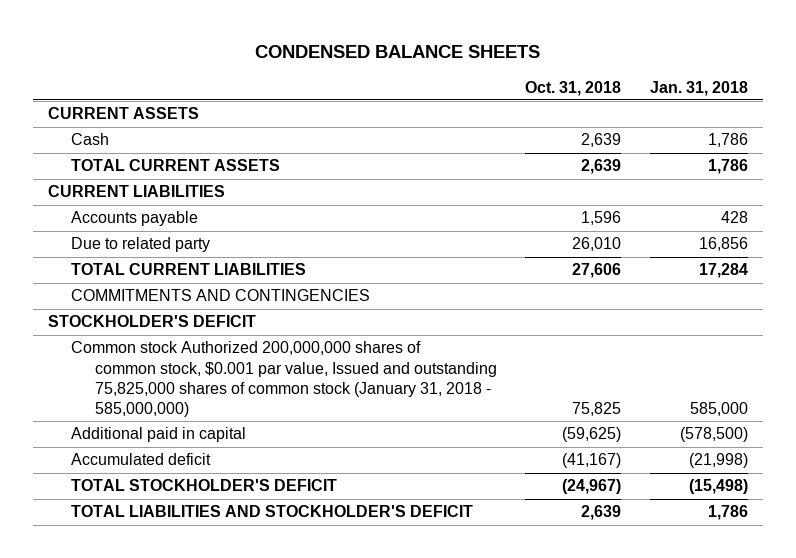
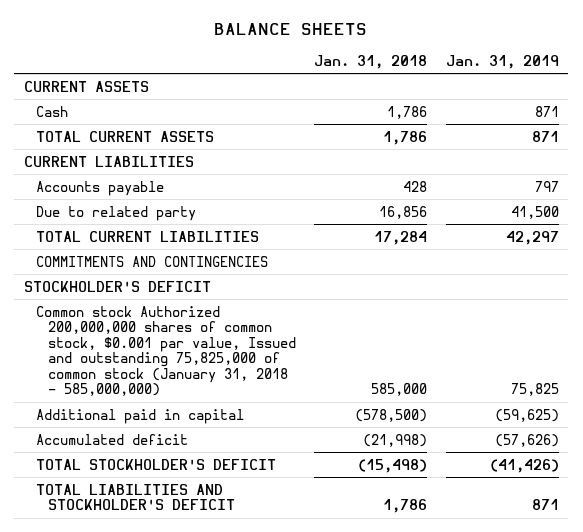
[254,45,540,59] CONDENSED BALANCE SHEETS -> [214,23,368,36] BALANCE SHEETS
[525,80,622,96] Oct. 31, 2018 -> none
none -> [445,54,559,69] Jan. 31, 2019
[71,341,497,418] Common stock Authorized 200,000,000 shares of common stock, $0.001 par value, Issued and outstanding 75,825,000 shares of common stock (January 31, 2018 - 585,000,000) -> [35,305,296,397] Common stock Authorized 200,000,000 shares of common stock, $0.001 par value, Issued and outstanding 75,825,000 of common stock (January 31, 2018 - 585,000,000)

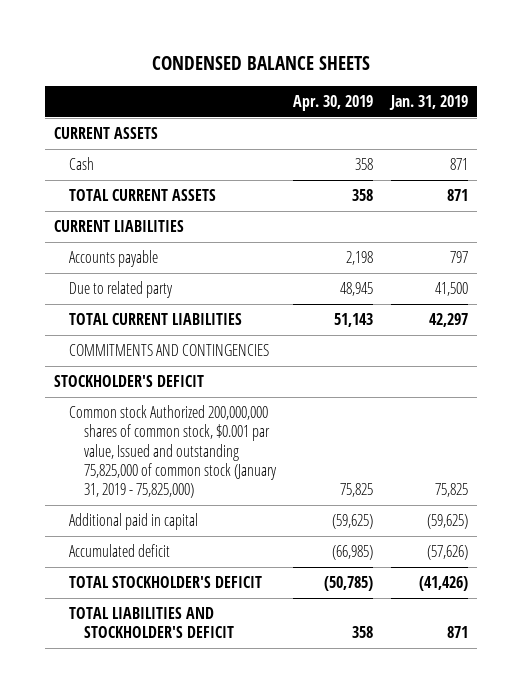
[214,23,368,36] BALANCE SHEETS -> [152,56,371,71] CONDENSED BALANCE SHEETS
[314,54,428,69] Jan. 31, 2018 -> none
none -> [293,95,374,112] Apr. 30, 2019
[35,305,296,397] Common stock Authorized 200,000,000 shares of common stock, $0.001 par value, Issued and outstanding 75,825,000 of common stock (January 31, 2018 - 585,000,000) -> [68,405,277,498] Common stock Authorized 200,000,000 shares of common stock, $0.001 par value, Issued and outstanding 75,825,000 of common stock (January 31, 2019 - 75,825,000)

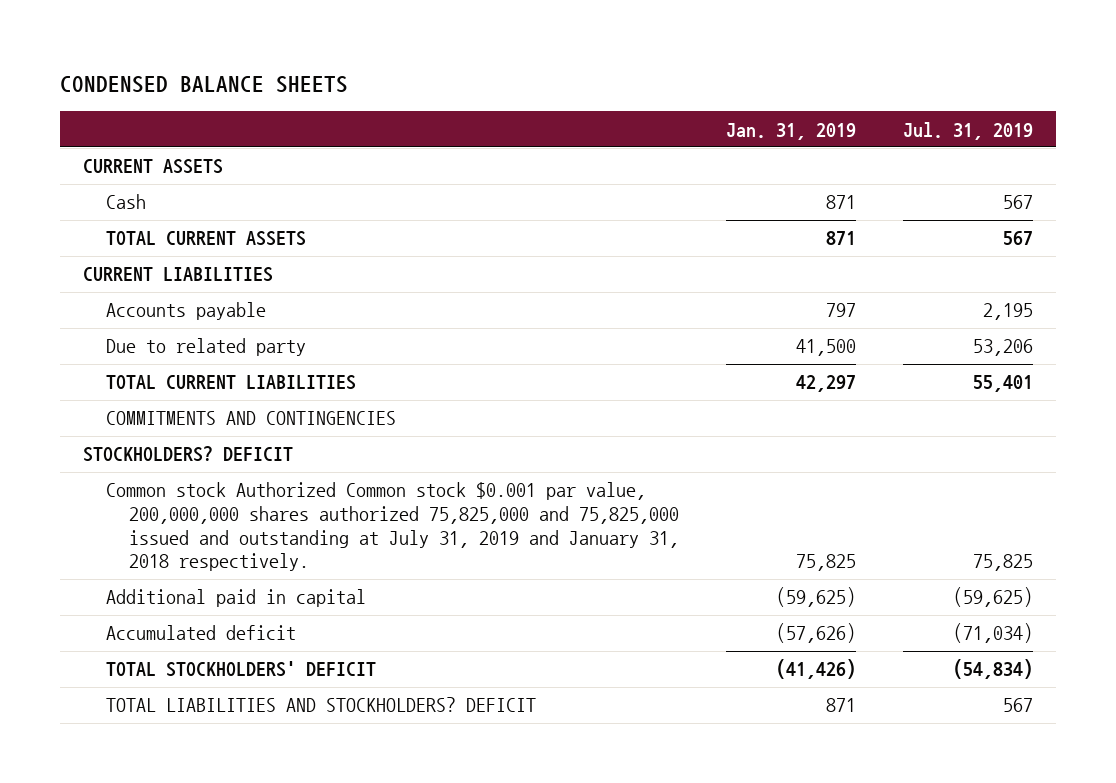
[293,95,374,112] Apr. 30, 2019 -> none
none -> [902,121,1033,140] Jul. 31, 2019
[54,375,205,388] STOCKHOLDER'S DEFICIT -> [83,446,294,463] STOCKHOLDERS? DEFICIT
[68,405,277,498] Common stock Authorized 200,000,000 shares of common stock, $0.001 par value, Issued and outstanding 75,825,000 of common stock (January 31, 2019 - 75,825,000) -> [106,482,680,572] Common stock Authorized Common stock $0.001 par value, 200,000,000 shares authorized 75,825,000 and 75,825,000 issued and outstanding at July 31, 2019 and January 31, 2018 respectively.
[68,576,262,589] TOTAL STOCKHOLDER'S DEFICIT -> [106,661,377,678] TOTAL STOCKHOLDERS' DEFICIT
[68,607,234,639] TOTAL LIABILITIES AND STOCKHOLDER'S DEFICIT -> [106,697,537,713] TOTAL LIABILITIES AND STOCKHOLDERS? DEFICIT

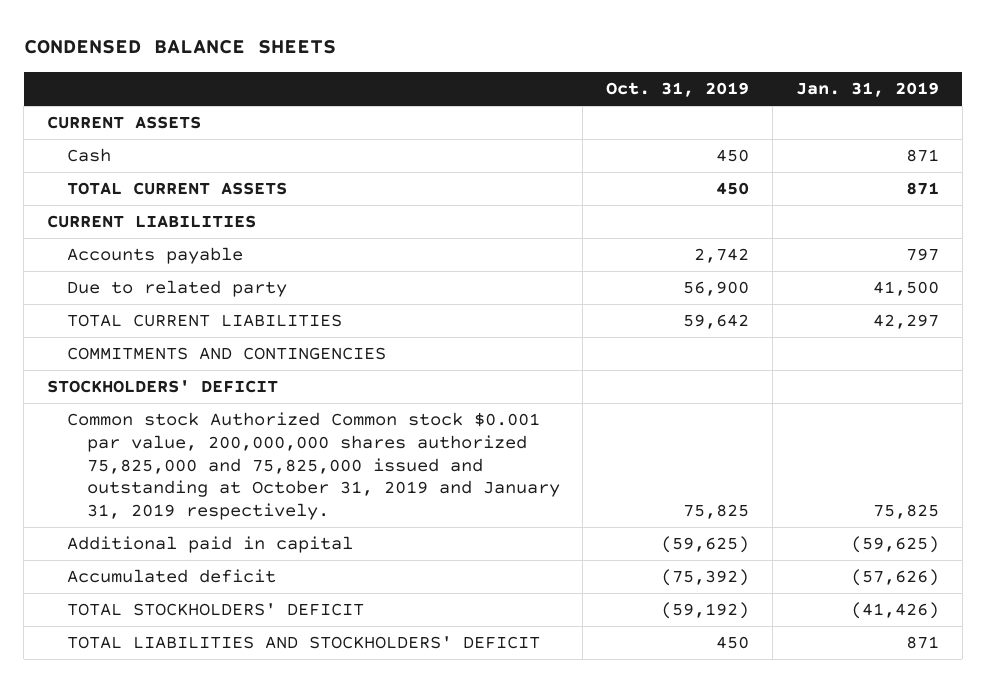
[902,121,1033,140] Jul. 31, 2019 -> none
none -> [606,82,750,98] Oct. 31, 2019
[83,446,294,463] STOCKHOLDERS? DEFICIT -> [47,380,279,394] STOCKHOLDERS' DEFICIT
[106,482,680,572] Common stock Authorized Common stock $0.001 par value, 200,000,000 shares authorized 75,825,000 and 75,825,000 issued and outstanding at July 31, 2019 and January 31, 2018 respectively. -> [66,412,560,521] Common stock Authorized Common stock $0.001 par value, 200,000,000 shares authorized 75,825,000 and 75,825,000 issued and outstanding at October 31, 2019 and January 31, 2019 respectively.
[106,697,537,713] TOTAL LIABILITIES AND STOCKHOLDERS? DEFICIT -> [66,636,540,650] TOTAL LIABILITIES AND STOCKHOLDERS' DEFICIT

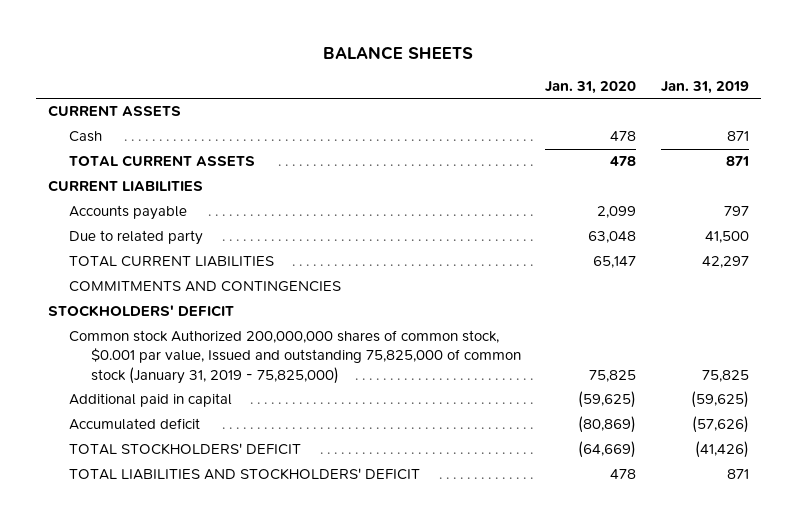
[23,40,336,55] CONDENSED BALANCE SHEETS -> [323,45,474,60] BALANCE SHEETS
[606,82,750,98] Oct. 31, 2019 -> none
none -> [545,80,637,94] Jan. 31, 2020
[66,412,560,521] Common stock Authorized Common stock $0.001 par value, 200,000,000 shares authorized 75,825,000 and 75,825,000 issued and outstanding at October 31, 2019 and January 31, 2019 respectively. -> [69,330,521,384] Common stock Authorized 200,000,000 shares of common stock, $0.001 par value, Issued and outstanding 75,825,000 of common stock (January 31, 2019 - 75,825,000)

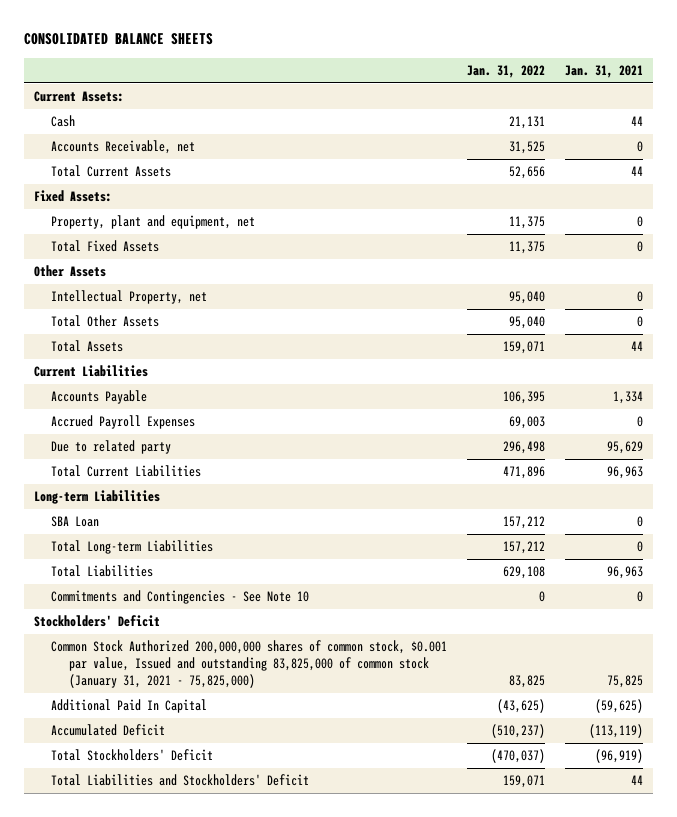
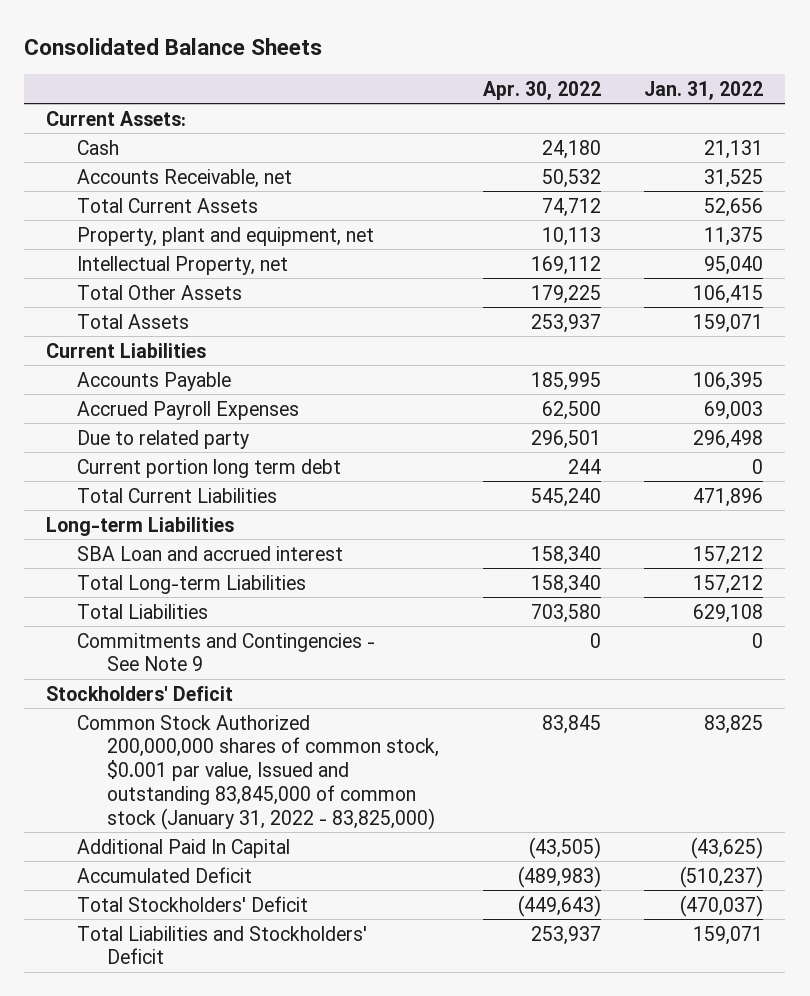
[23,33,213,46] CONSOLIDATED BALANCE SHEETS -> [24,37,323,55] Consolidated Balance Sheets
[565,64,644,78] Jan. 31, 2021 -> none
none -> [482,80,601,100] Apr. 30, 2022
[33,190,112,203] Fixed Assets: -> none
[51,240,160,253] Total Fixed Assets -> none
[33,265,106,278] Other Assets -> none
[509,316,546,330] 95,040 -> [693,284,764,304] 106,415
none -> [76,458,341,478] Current portion long term debt
[51,516,100,528] SBA Loan -> [76,545,343,561] SBA Loan and accrued interest
[51,590,310,605] Commitments and Contingencies - See Note 10 -> [76,632,375,672] Commitments and Contingencies - See Note 9
[51,640,448,688] Common Stock Authorized 200,000,000 shares of common stock, $0.001 par value, Issued and outstanding 83,825,000 of common stock (January 31, 2021 - 75,825,000) -> [76,714,440,830] Common Stock Authorized 200,000,000 shares of common stock, $0.001 par value, Issued and outstanding 83,845,000 of common stock (January 31, 2022 - 83,825,000)

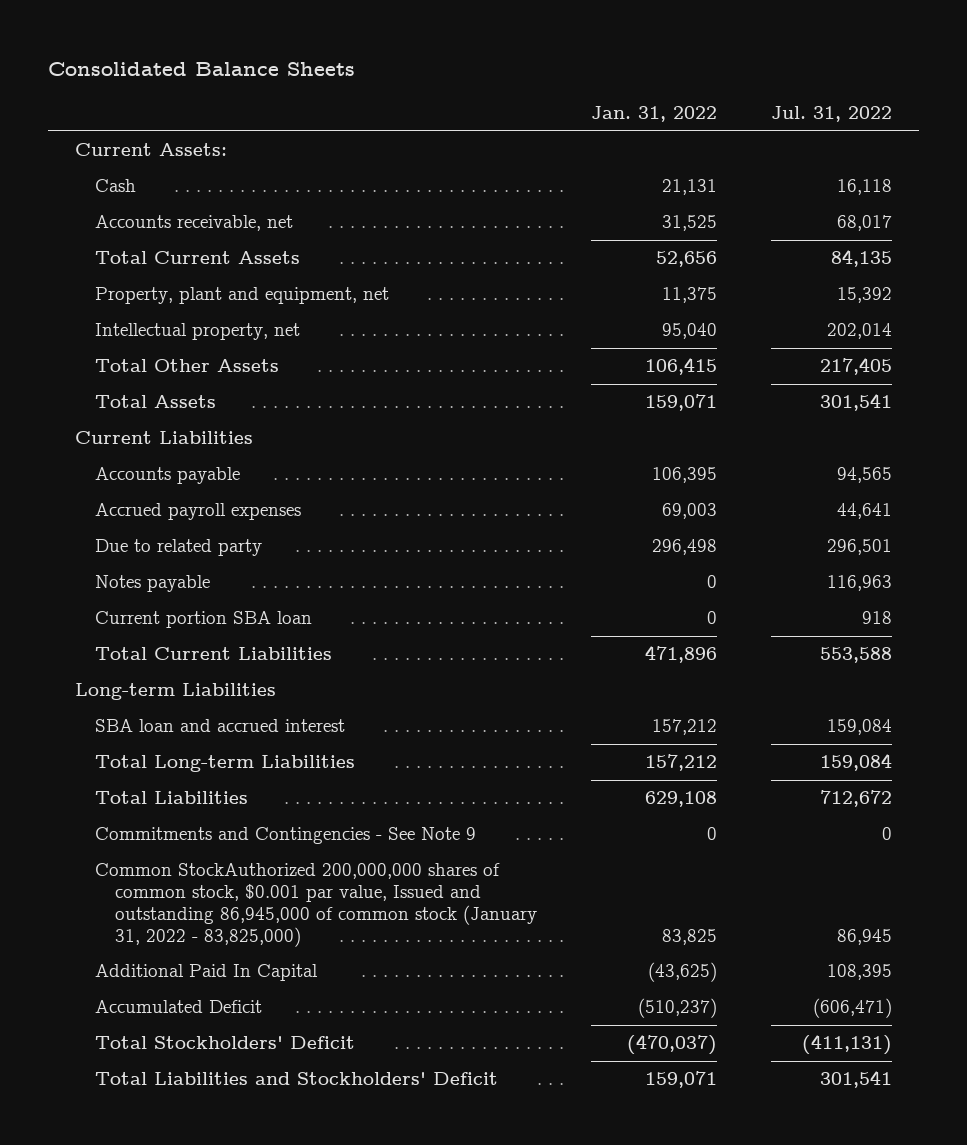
[482,80,601,100] Apr. 30, 2022 -> none
none -> [770,106,892,123] Jul. 31, 2022
[76,168,292,188] Accounts Receivable, net -> [94,215,293,232] Accounts receivable, net
[76,255,288,275] Intellectual Property, net -> [94,323,300,341] Intellectual property, net
[76,371,231,391] Accounts Payable -> [94,467,240,485] Accounts payable
[76,400,299,420] Accrued Payroll Expenses -> [94,503,301,521] Accrued payroll expenses
[76,458,341,478] Current portion long term debt -> none
none -> [94,575,210,593] Notes payable
none -> [94,611,312,629] Current portion SBA loan
[76,545,343,561] SBA Loan and accrued interest -> [94,719,345,733] SBA loan and accrued interest
[46,685,234,701] Stockholders' Deficit -> none
[76,714,440,830] Common Stock Authorized 200,000,000 shares of common stock, $0.001 par value, Issued and outstanding 83,845,000 of common stock (January 31, 2022 - 83,825,000) -> [94,863,538,947] Common StockAuthorized 200,000,000 shares of common stock, $0.001 par value, Issued and outstanding 86,945,000 of common stock (January 31, 2022 - 83,825,000)

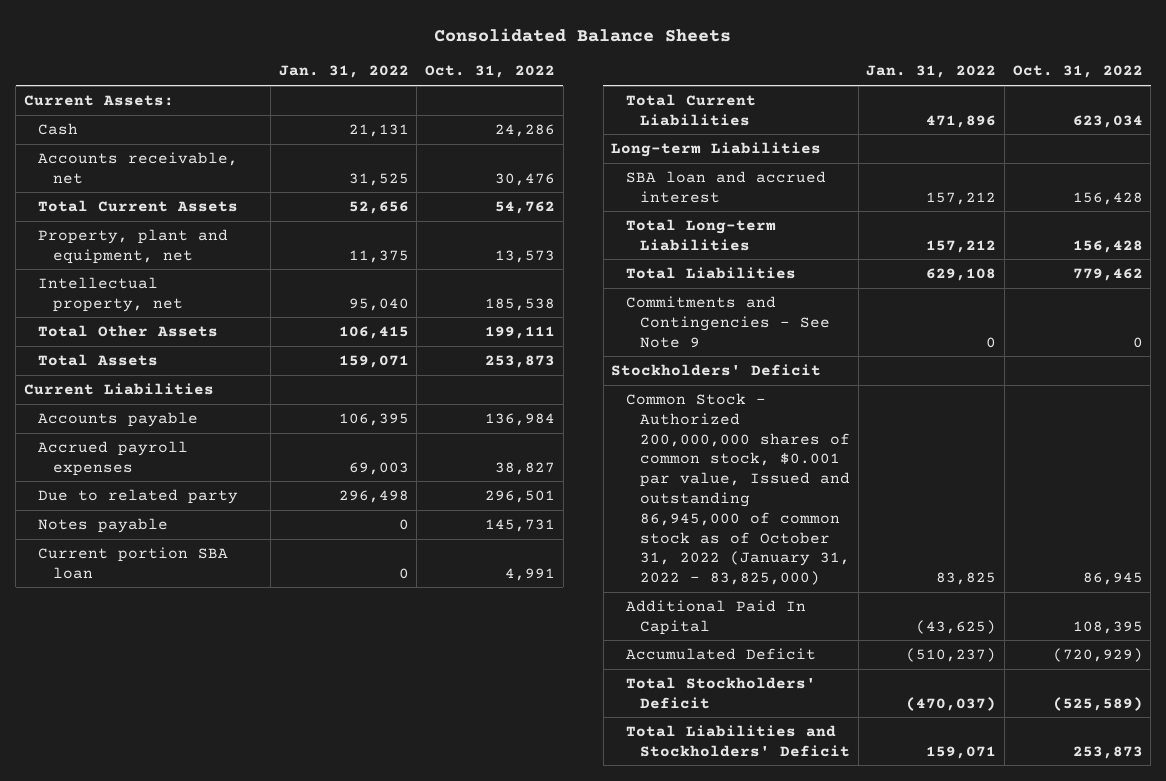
[770,106,892,123] Jul. 31, 2022 -> none
none -> [425,65,556,79] Oct. 31, 2022
none -> [611,363,822,376] Stockholders' Deficit
[94,863,538,947] Common StockAuthorized 200,000,000 shares of common stock, $0.001 par value, Issued and outstanding 86,945,000 of common stock (January 31, 2022 - 83,825,000) -> [625,392,850,586] Common Stock - Authorized 200,000,000 shares of common stock, $0.001 par value, Issued and outstanding 86,945,000 of common stock as of October 31, 2022 (January 31, 2022 - 83,825,000)

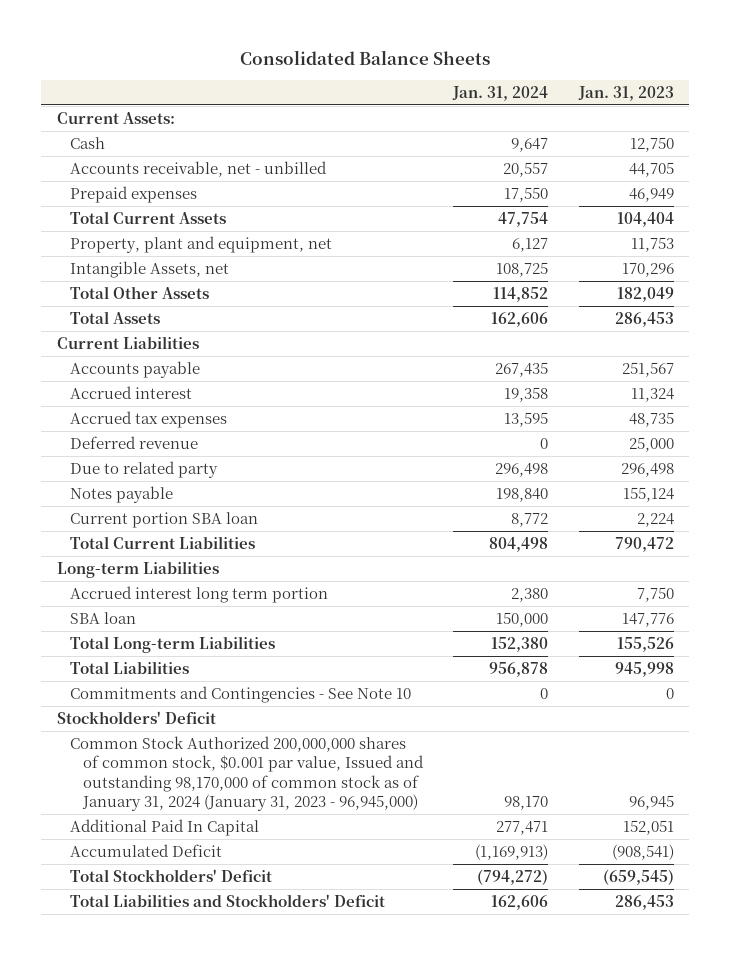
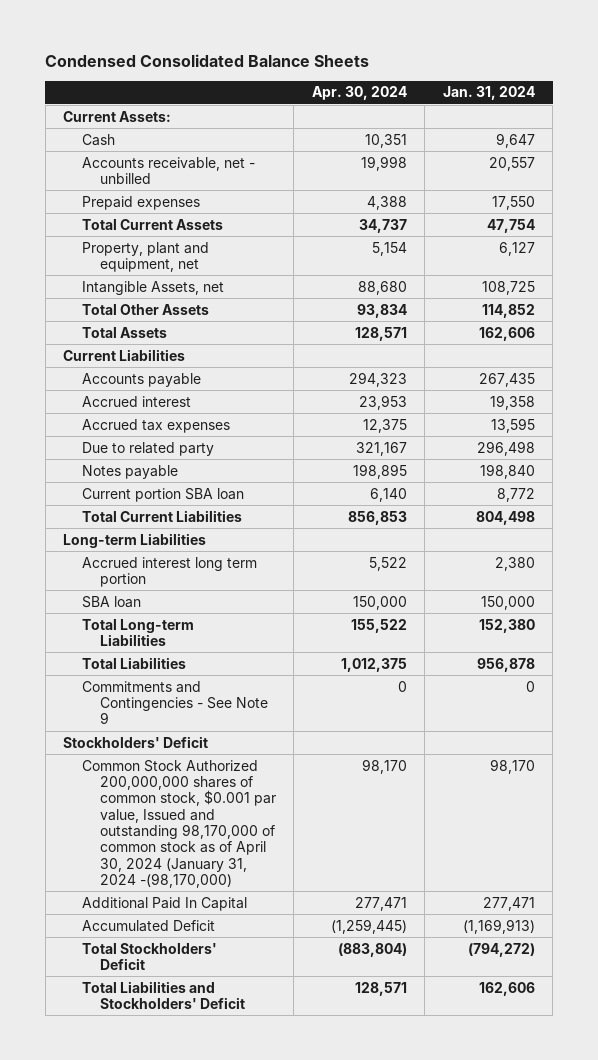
[240,49,491,65] Consolidated Balance Sheets -> [45,53,370,67] Condensed Consolidated Balance Sheets
[577,85,674,101] Jan. 31, 2023 -> none
none -> [311,86,407,101] Apr. 30, 2024
[69,436,198,450] Deferred revenue -> none
[69,686,411,704] Commitments and Contingencies - See Note 10 -> [81,680,268,725] Commitments and Contingencies - See Note 9
[69,736,424,812] Common Stock Authorized 200,000,000 shares of common stock, $0.001 par value, Issued and outstanding 98,170,000 of common stock as of January 31, 2024 (January 31, 2023 - 96,945,000) -> [81,759,276,889] Common Stock Authorized 200,000,000 shares of common stock, $0.001 par value, Issued and outstanding 98,170,000 of common stock as of April 30, 2024 (January 31, 2024 -(98,170,000)

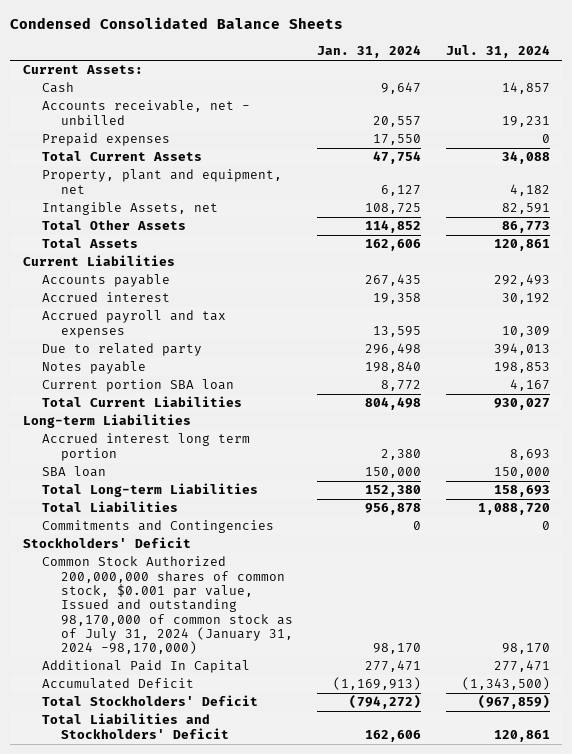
[311,86,407,101] Apr. 30, 2024 -> none
none -> [445,45,550,59] Jul. 31, 2024
[81,418,230,433] Accrued tax expenses -> [41,310,226,338] Accrued payroll and tax expenses
[81,680,268,725] Commitments and Contingencies - See Note 9 -> [41,520,274,534] Commitments and Contingencies
[81,759,276,889] Common Stock Authorized 200,000,000 shares of common stock, $0.001 par value, Issued and outstanding 98,170,000 of common stock as of April 30, 2024 (January 31, 2024 -(98,170,000) -> [41,556,293,655] Common Stock Authorized 200,000,000 shares of common stock, $0.001 par value, Issued and outstanding 98,170,000 of common stock as of July 31, 2024 (January 31, 2024 -98,170,000)

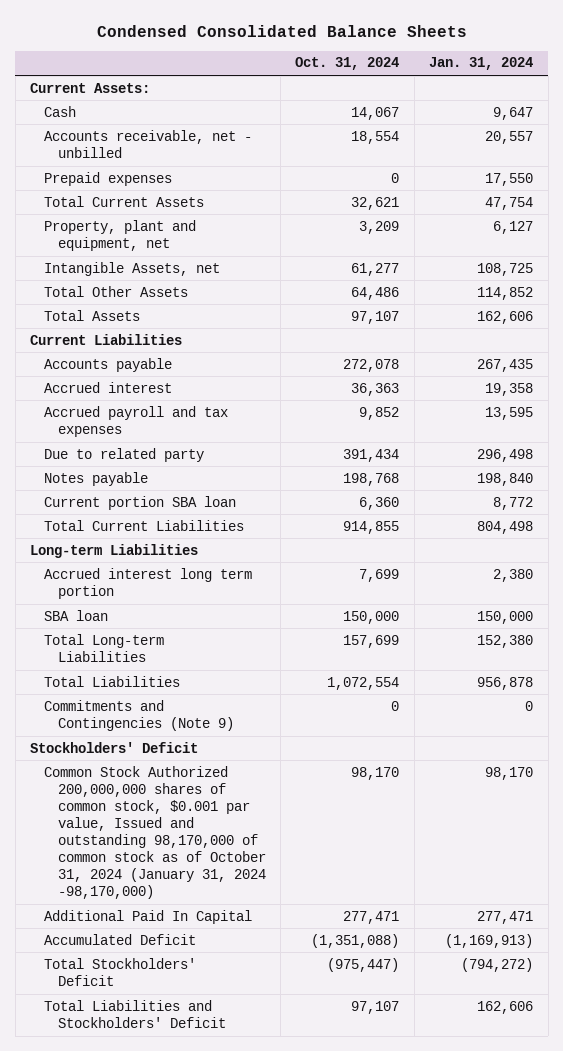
[445,45,550,59] Jul. 31, 2024 -> none
none -> [295,57,400,71] Oct. 31, 2024
[41,520,274,534] Commitments and Contingencies -> [43,699,234,731] Commitments and Contingencies (Note 9)
[41,556,293,655] Common Stock Authorized 200,000,000 shares of common stock, $0.001 par value, Issued and outstanding 98,170,000 of common stock as of July 31, 2024 (January 31, 2024 -98,170,000) -> [43,765,266,900] Common Stock Authorized 200,000,000 shares of common stock, $0.001 par value, Issued and outstanding 98,170,000 of common stock as of October 31, 2024 (January 31, 2024 -98,170,000)

